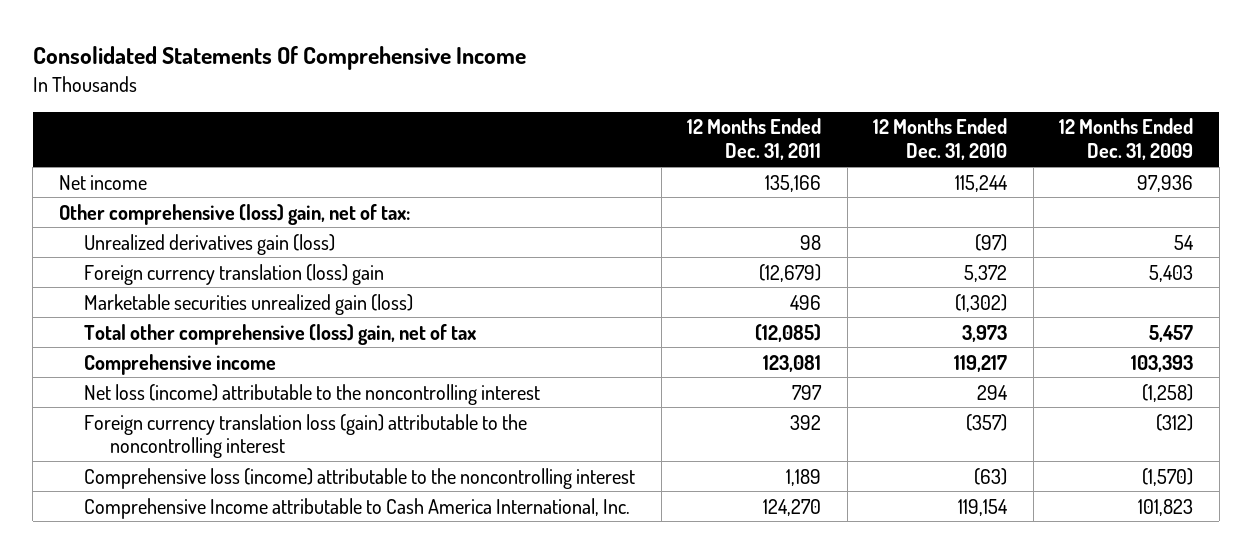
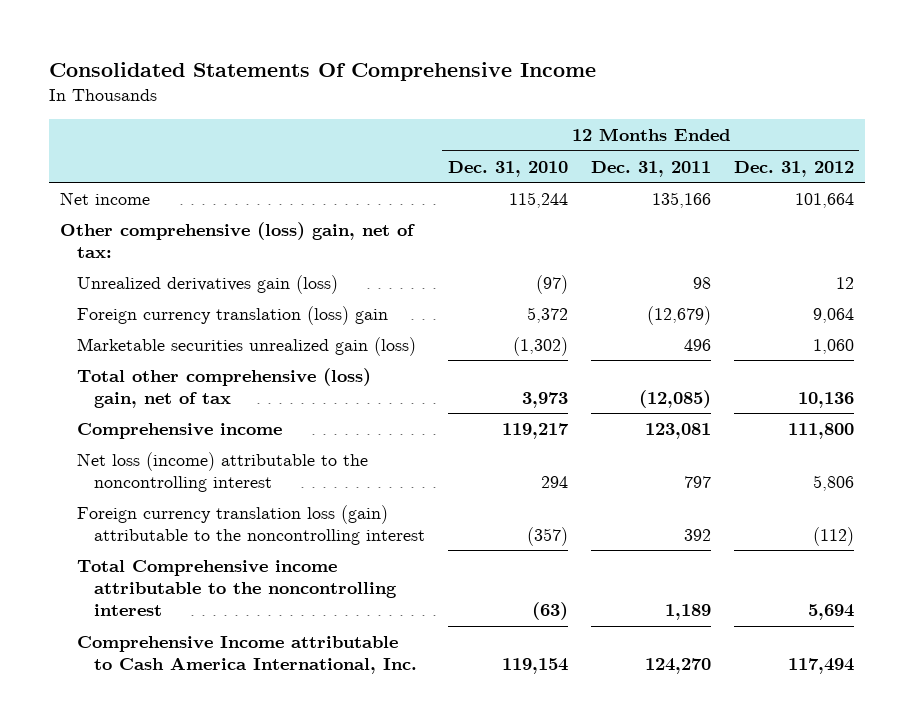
[1059,118,1194,161] 12 Months Ended Dec. 31, 2009 -> none
none -> [733,160,854,177] Dec. 31, 2012
[84,467,636,489] Comprehensive loss (income) attributable to the noncontrolling interest -> [77,559,398,617] Total Comprehensive income attributable to the noncontrolling interest

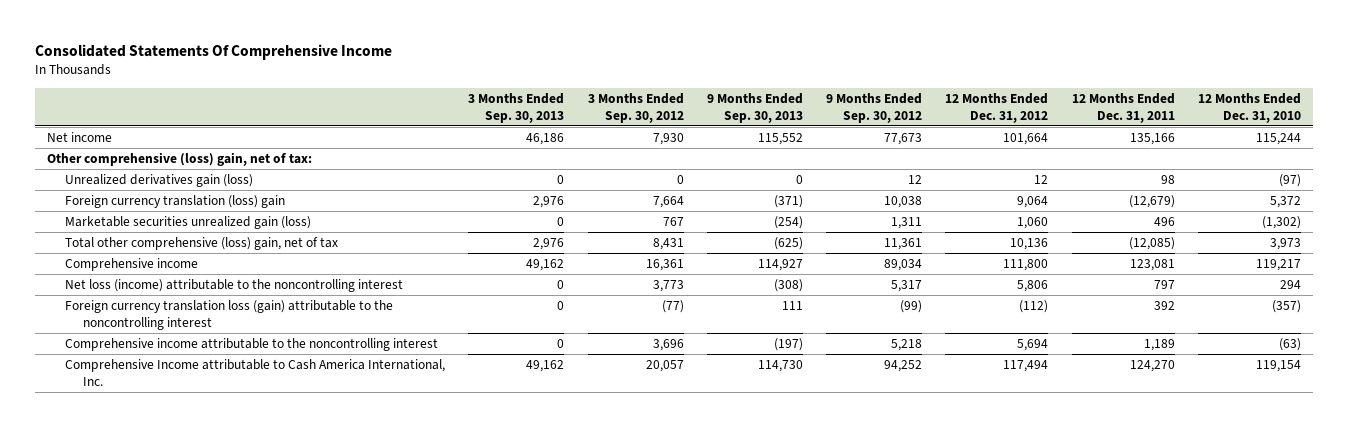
none -> [468,92,565,123] 3 Months Ended Sep. 30, 2013
none -> [587,92,684,123] 3 Months Ended Sep. 30, 2012
none -> [706,92,803,123] 9 Months Ended Sep. 30, 2013
none -> [826,92,923,123] 9 Months Ended Sep. 30, 2012
[77,559,398,617] Total Comprehensive income attributable to the noncontrolling interest -> [64,337,438,351] Comprehensive income attributable to the noncontrolling interest

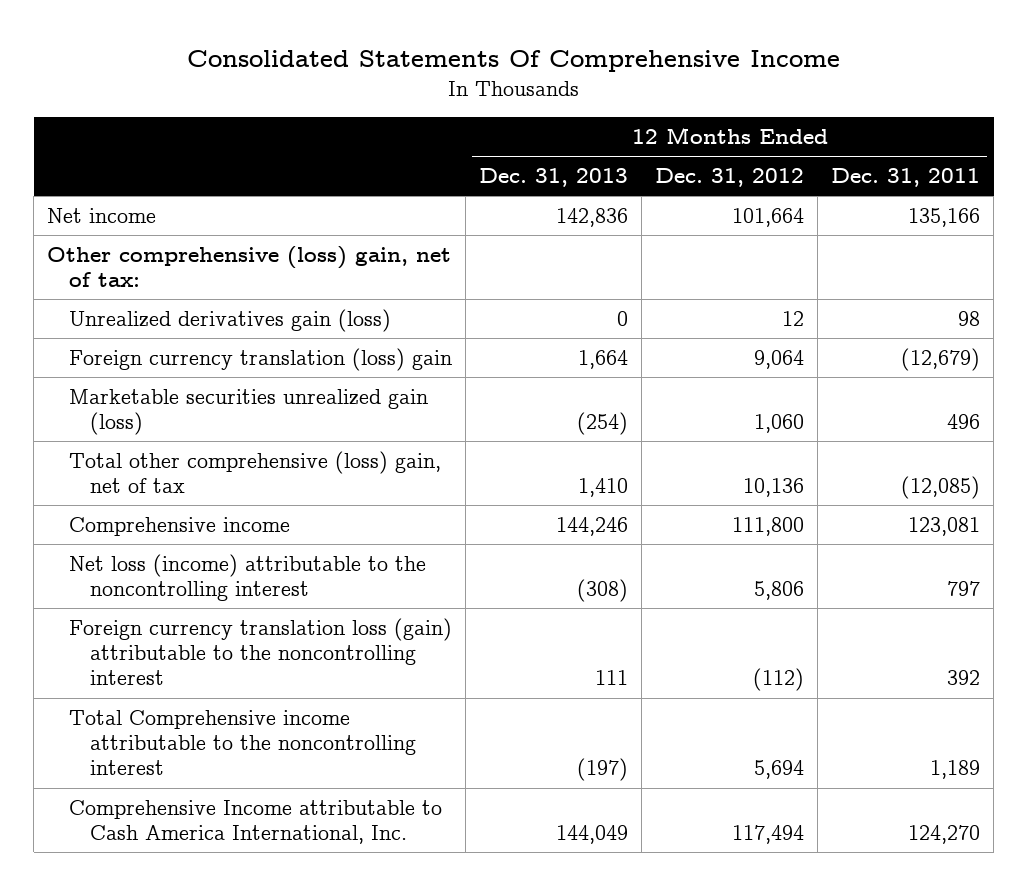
[468,92,565,123] 3 Months Ended Sep. 30, 2013 -> none
[587,92,684,123] 3 Months Ended Sep. 30, 2012 -> none
[706,92,803,123] 9 Months Ended Sep. 30, 2013 -> none
[826,92,923,123] 9 Months Ended Sep. 30, 2012 -> none
[1197,92,1301,123] 12 Months Ended Dec. 31, 2010 -> none
none -> [478,168,628,188] Dec. 31, 2013
[64,337,438,351] Comprehensive income attributable to the noncontrolling interest -> [68,709,417,776] Total Comprehensive income attributable to the noncontrolling interest

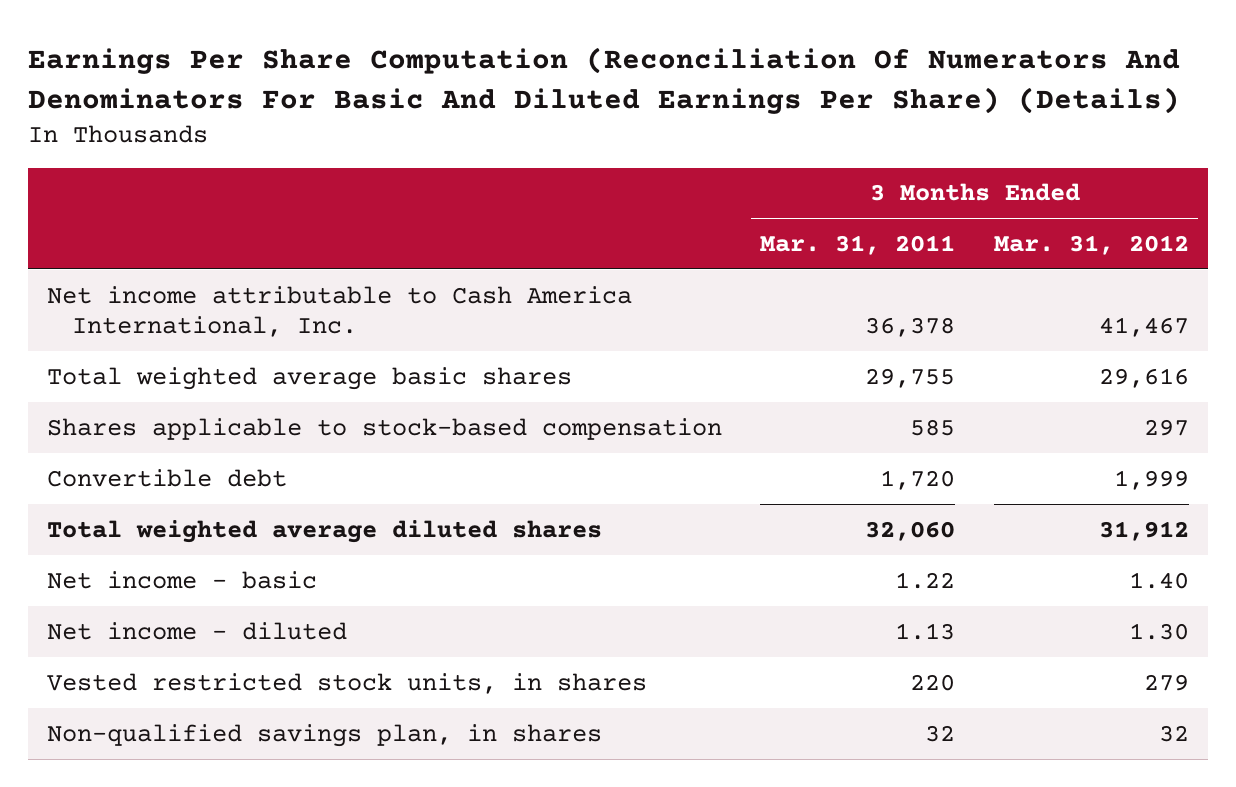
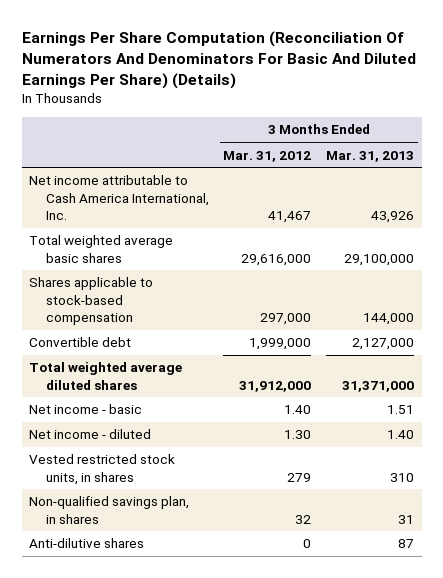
[760,234,956,255] Mar. 31, 2011 -> none
none -> [326,150,415,162] Mar. 31, 2013
[1098,367,1189,388] 29,616 -> [241,253,312,266] 29,616,000
[1143,418,1189,436] 297 -> [260,312,312,325] 297,000
[1113,469,1189,490] 1,999 -> [249,338,312,351] 1,999,000
[1098,520,1189,541] 31,912 -> [239,380,312,392] 31,912,000
none -> [28,538,144,549] Anti-dilutive shares

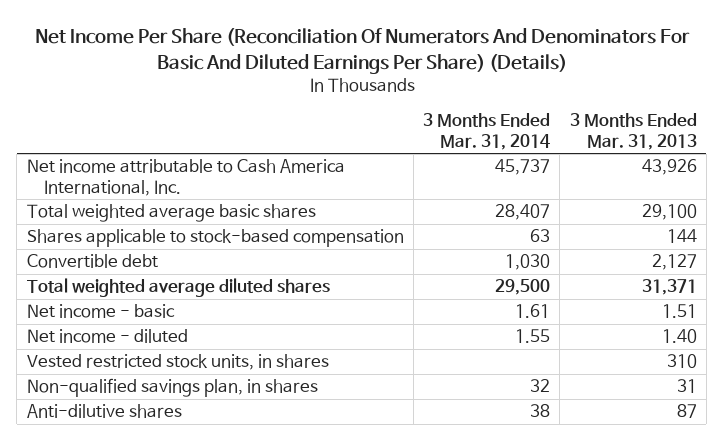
[21,30,416,89] Earnings Per Share Computation (Reconciliation Of Numerators And Denominators For Basic And Diluted Earnings Per Share) (Details) -> [34,27,690,74] Net Income Per Share (Reconciliation Of Numerators And Denominators For Basic And Diluted Earnings Per Share) (Details)
[223,150,312,162] Mar. 31, 2012 -> none
none -> [423,113,551,150] 3 Months Ended Mar. 31, 2014
[344,253,415,266] 29,100,000 -> [641,204,697,221] 29,100
[363,312,415,325] 144,000 -> [666,229,697,244] 144
[352,338,415,351] 2,127,000 -> [651,254,697,271] 2,127
[342,380,415,392] 31,371,000 -> [641,279,697,296] 31,371

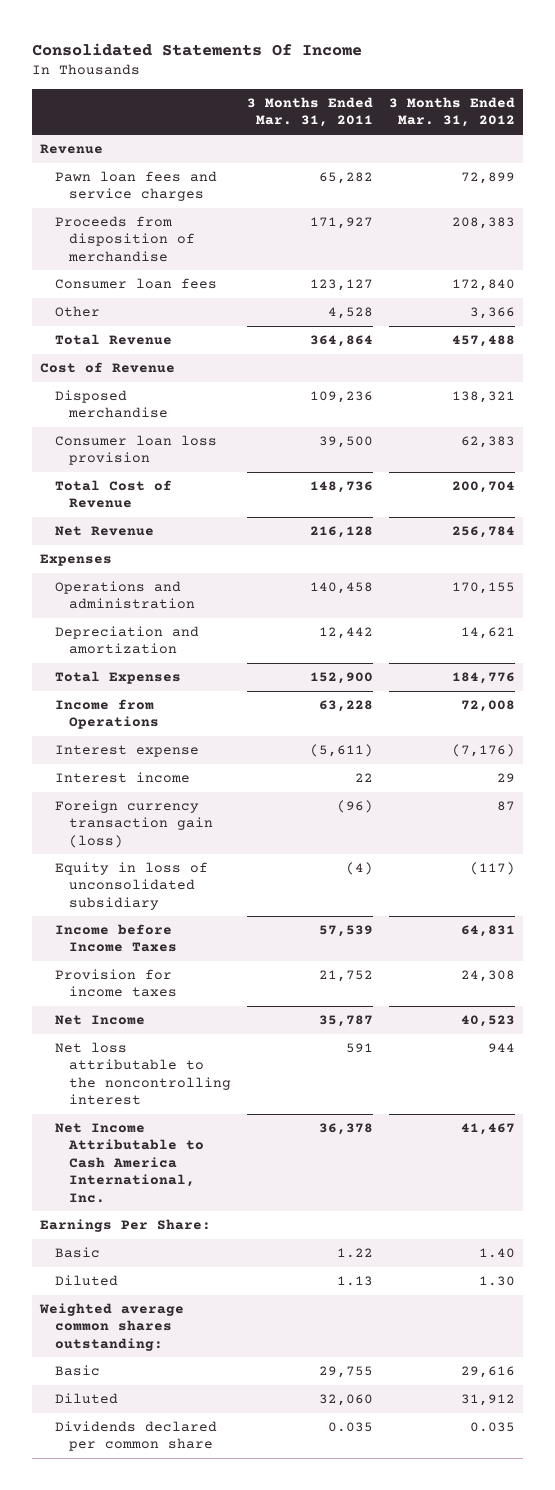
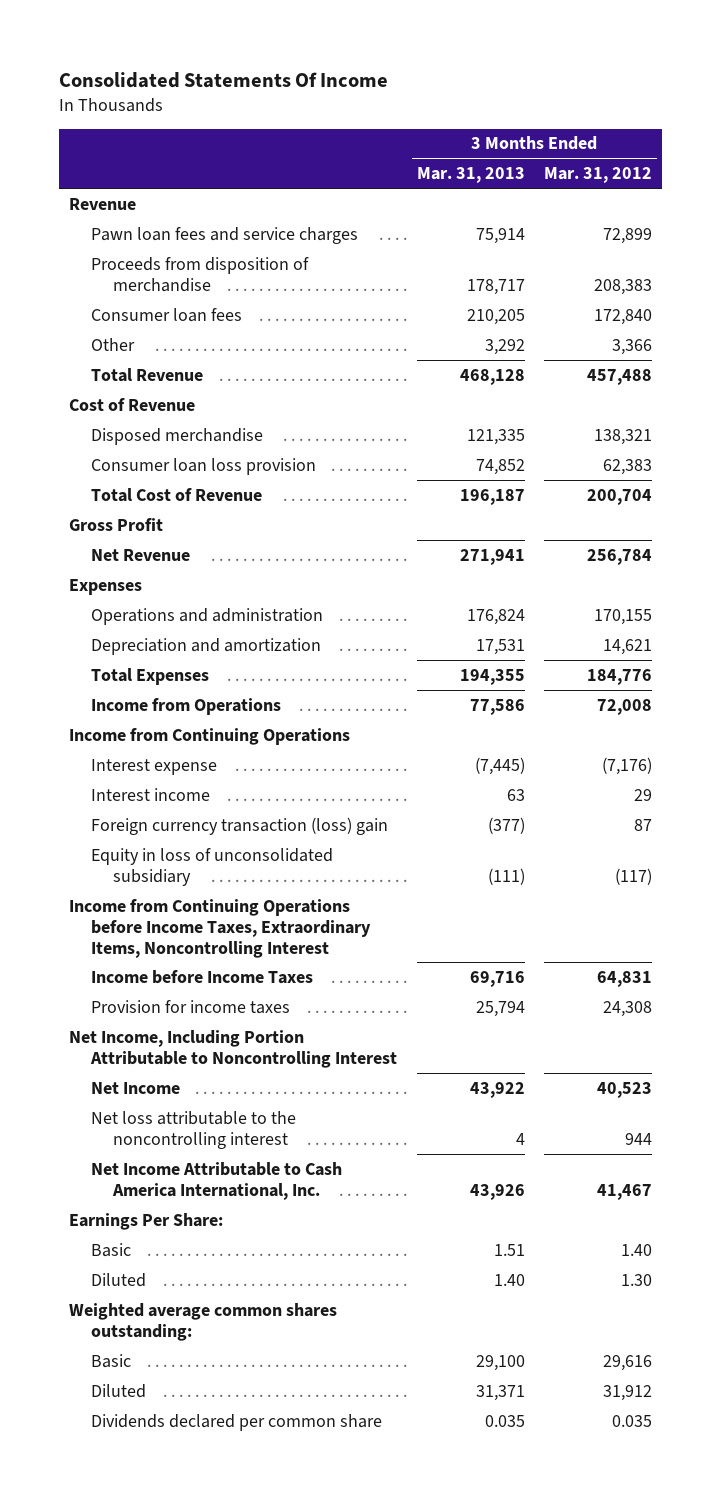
[247,97,374,128] 3 Months Ended Mar. 31, 2011 -> none
none -> [416,167,525,184] Mar. 31, 2013
none -> [68,517,163,531] Gross Profit
none -> [68,727,350,745] Income from Continuing Operations
[54,800,214,848] Foreign currency transaction gain (loss) -> [90,816,388,835] Foreign currency transaction (loss) gain
none -> [68,898,371,958] Income from Continuing Operations before Income Taxes, Extraordinary Items, Noncontrolling Interest
none -> [68,1029,397,1068] Net Income, Including Portion Attributable to Noncontrolling Interest

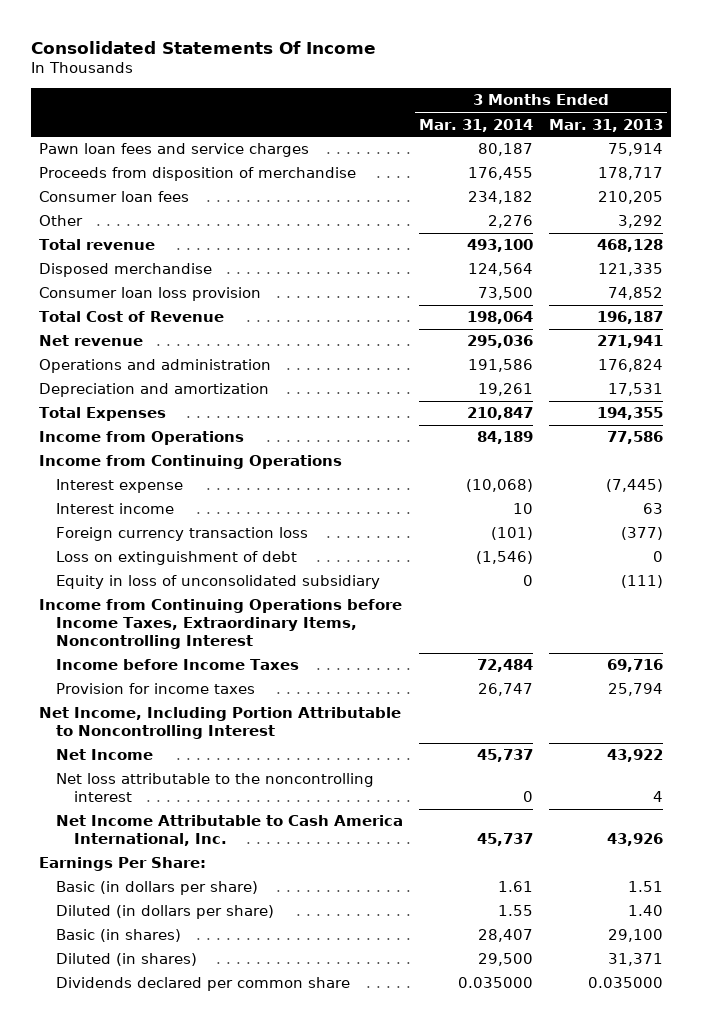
[544,167,653,184] Mar. 31, 2012 -> none
none -> [419,118,534,132] Mar. 31, 2014
[68,197,136,210] Revenue -> none
[68,397,195,411] Cost of Revenue -> none
[90,367,203,382] Total Revenue -> [39,239,156,251] Total revenue
[68,517,163,531] Gross Profit -> none
[68,578,142,595] Expenses -> none
[90,548,190,561] Net Revenue -> [39,335,144,347] Net revenue
[90,816,388,835] Foreign currency transaction (loss) gain -> [56,527,309,542] Foreign currency transaction loss
none -> [56,551,298,566] Loss on extinguishment of debt
[68,1302,337,1341] Weighted average common shares outstanding: -> none
[90,1242,131,1257] Basic -> [56,881,259,896] Basic (in dollars per share)
[90,1272,146,1287] Diluted -> [56,905,275,920] Diluted (in dollars per share)
[90,1353,131,1368] Basic -> [56,929,182,943] Basic (in shares)
[90,1383,146,1398] Diluted -> [56,953,198,967] Diluted (in shares)
[484,1414,525,1427] 0.035 -> [588,977,664,989] 0.035000

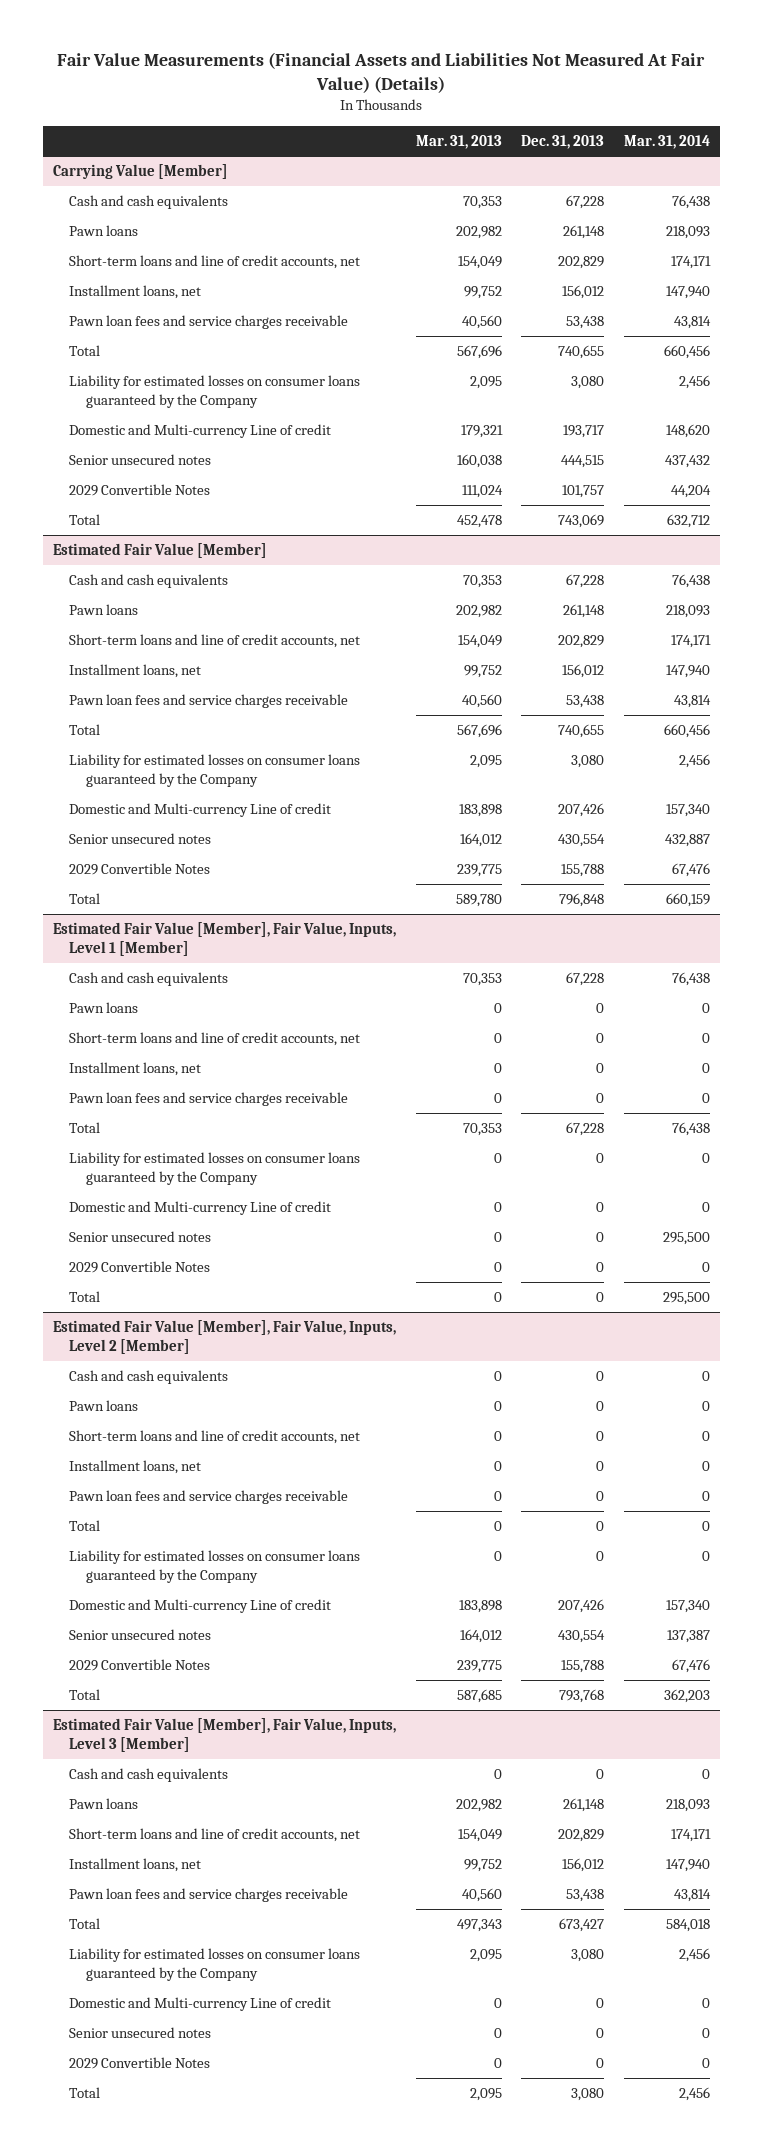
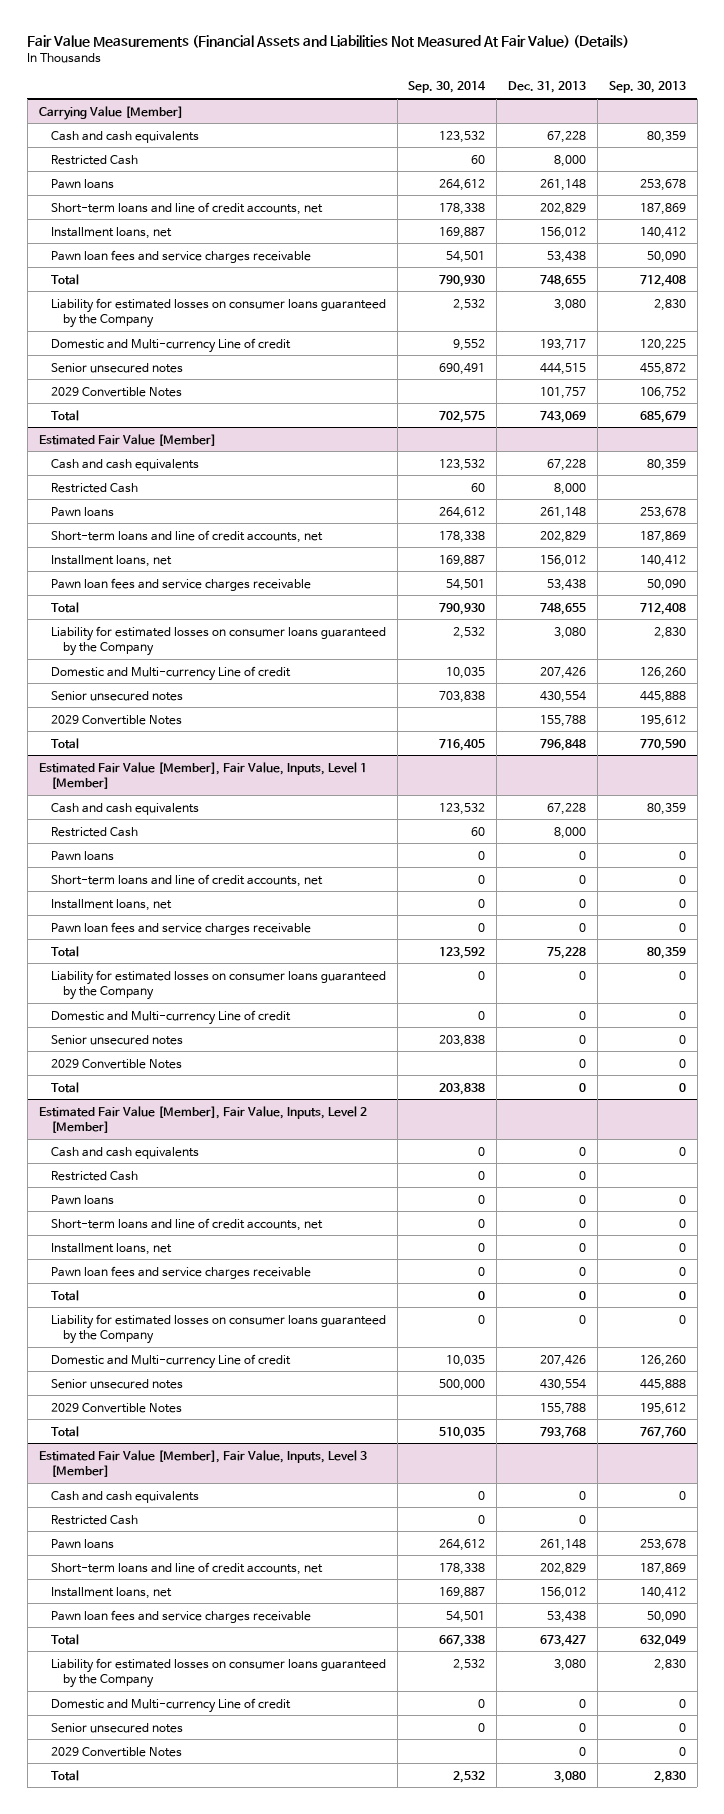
[415,134,502,149] Mar. 31, 2013 -> none
[624,134,711,149] Mar. 31, 2014 -> none
none -> [408,81,487,94] Sep. 30, 2014
none -> [608,81,686,94] Sep. 30, 2013
none -> [50,154,138,165] Restricted Cash
[558,345,605,360] 740,655 -> [540,274,587,287] 748,655
none -> [50,482,138,493] Restricted Cash
[558,724,605,739] 740,655 -> [540,602,587,615] 748,655
none -> [50,826,138,837] Restricted Cash
[566,1122,605,1137] 67,228 -> [547,946,587,959] 75,228
none -> [50,1170,138,1181] Restricted Cash
none -> [50,1514,138,1525] Restricted Cash

